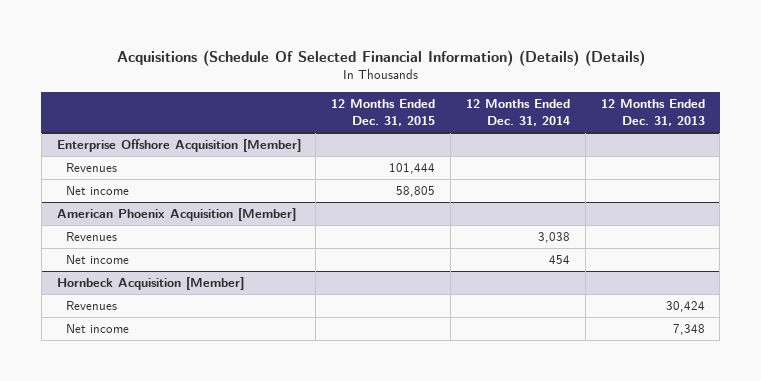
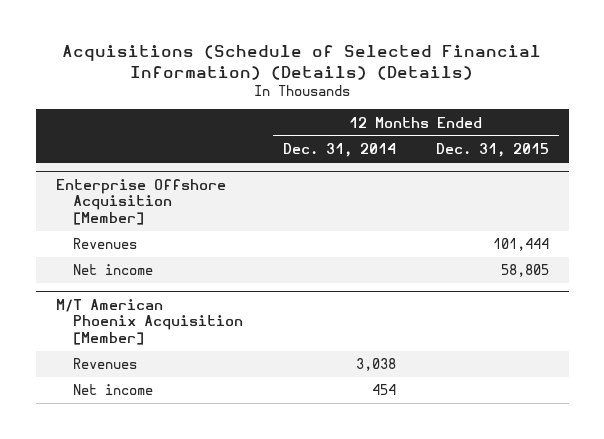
[116,49,645,66] Acquisitions (Schedule Of Selected Financial Information) (Details) (Details) -> [62,44,542,80] Acquisitions (Schedule of Selected Financial Information) (Details) (Details)
[600,99,705,127] 12 Months Ended Dec. 31, 2013 -> none
[56,208,296,222] American Phoenix Acquisition [Member] -> [55,298,244,346] M/T American Phoenix Acquisition [Member]
[56,277,244,291] Hornbeck Acquisition [Member] -> none
[66,301,118,311] Revenues -> none
[66,324,130,334] Net income -> none

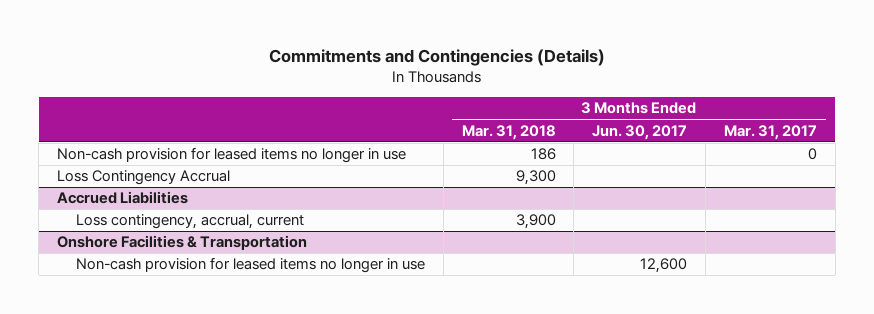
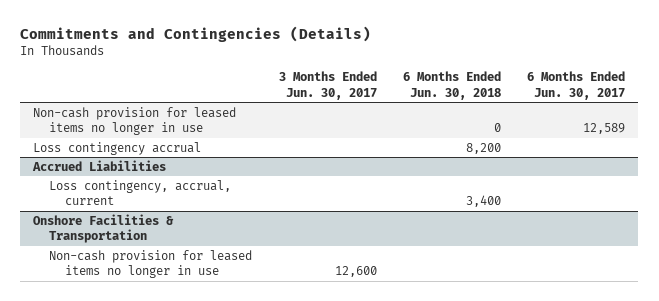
[461,124,556,140] Mar. 31, 2018 -> none
[723,124,817,140] Mar. 31, 2017 -> none
none -> [402,71,501,100] 6 Months Ended Jun. 30, 2018
none -> [527,71,626,100] 6 Months Ended Jun. 30, 2017
[57,170,231,186] Loss Contingency Accrual -> [33,141,202,155] Loss contingency accrual

